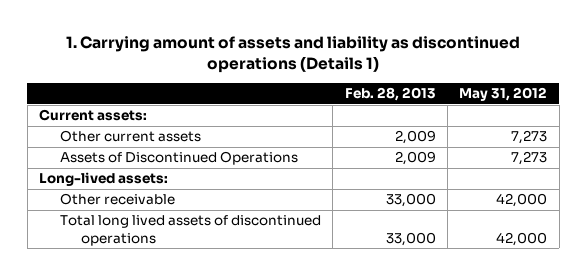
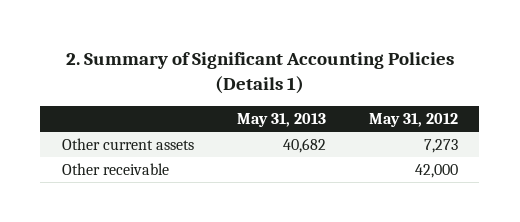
[66,36,521,74] 1. Carrying amount of assets and liability as discontinued operations (Details 1) -> [65,52,454,94] 2. Summary of Significant Accounting Policies (Details 1)
[344,87,436,102] Feb. 28, 2013 -> none
none -> [236,112,326,127] May 31, 2013
[39,109,148,122] Current assets: -> none
[60,151,299,166] Assets of Discontinued Operations -> none
[39,172,169,187] Long-lived assets: -> none
[60,215,322,246] Total long lived assets of discontinued operations -> none

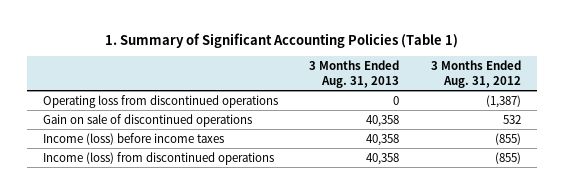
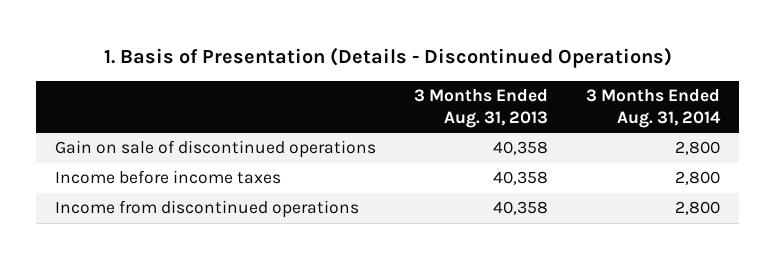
[104,32,458,48] 1. Summary of Significant Accounting Policies (Table 1) -> [103,47,672,69] 1. Basis of Presentation (Details - Discontinued Operations)
[430,59,521,88] 3 Months Ended Aug. 31, 2012 -> none
none -> [585,89,721,128] 3 Months Ended Aug. 31, 2014
[42,94,278,108] Operating loss from discontinued operations -> none
[42,132,224,145] Income (loss) before income taxes -> [55,170,282,185] Income before income taxes
[42,151,274,165] Income (loss) from discontinued operations -> [55,200,360,219] Income from discontinued operations

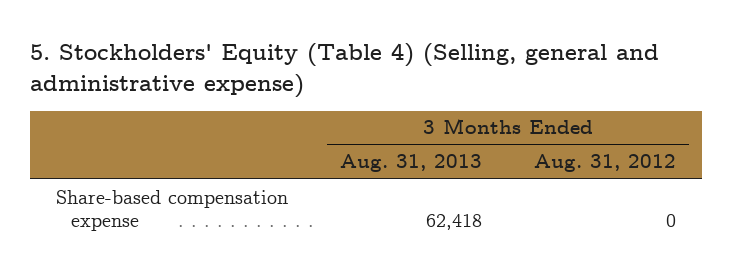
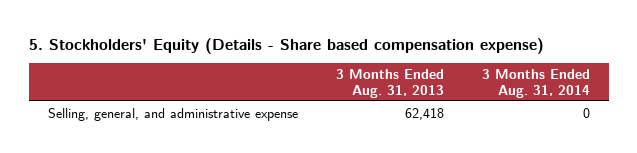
[29,43,659,98] 5. Stockholders' Equity (Table 4) (Selling, general and administrative expense) -> [28,37,544,54] 5. Stockholders' Equity (Details - Share based compensation expense)
[534,154,677,173] Aug. 31, 2012 -> none
none -> [481,68,590,98] 3 Months Ended Aug. 31, 2014
[55,189,288,232] Share-based compensation expense -> [47,107,298,121] Selling, general, and administrative expense

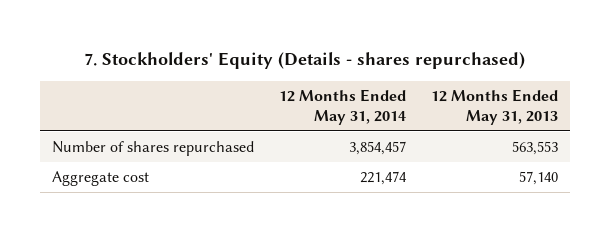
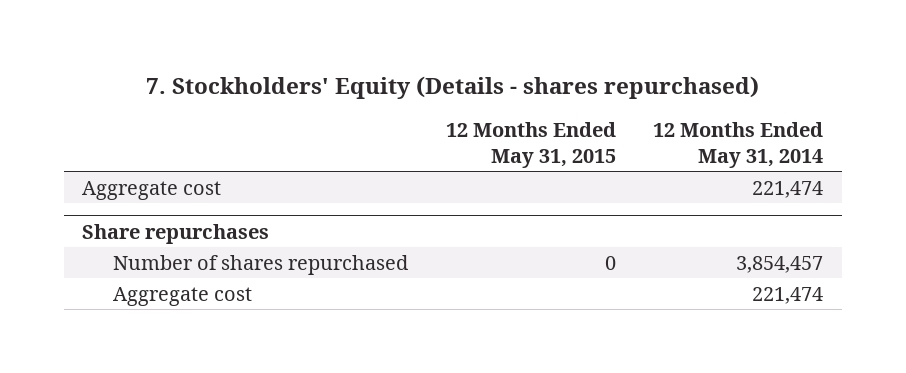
[430,88,558,126] 12 Months Ended May 31, 2013 -> none
none -> [445,121,616,168] 12 Months Ended May 31, 2015
none -> [82,180,222,200] Aggregate cost
none -> [82,223,270,244] Share repurchases

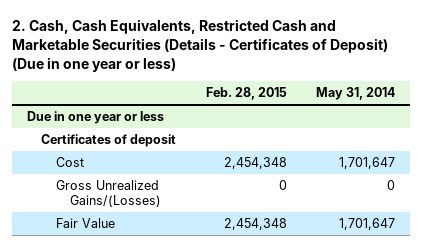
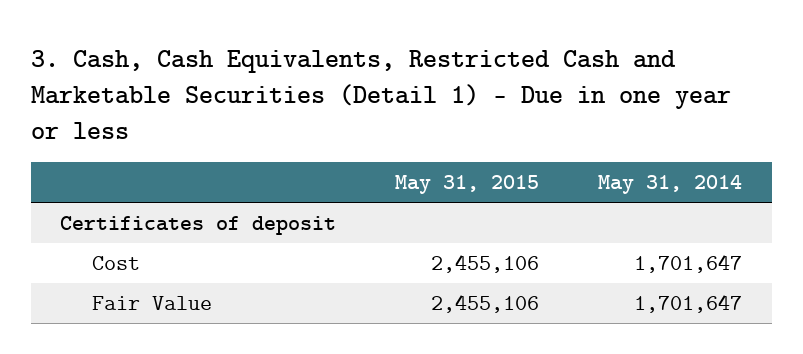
[11,18,388,72] 2. Cash, Cash Equivalents, Restricted Cash and Marketable Securities (Details - Certificates of Deposit) (Due in one year or less) -> [31,49,732,139] 3. Cash, Cash Equivalents, Restricted Cash and Marketable Securities (Detail 1) - Due in one year or less
[205,87,287,101] Feb. 28, 2015 -> none
none -> [395,175,540,195] May 31, 2015
[26,111,164,125] Due in one year or less -> none
[55,180,162,207] Gross Unrealized Gains/(Losses) -> none

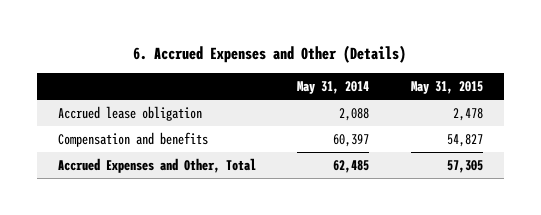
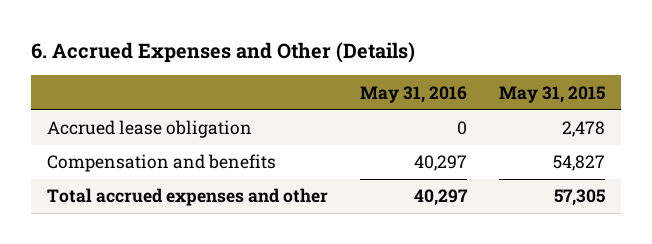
[297,80,370,94] May 31, 2014 -> none
none -> [360,85,468,103] May 31, 2016
[57,157,256,173] Accrued Expenses and Other, Total -> [47,188,329,207] Total accrued expenses and other

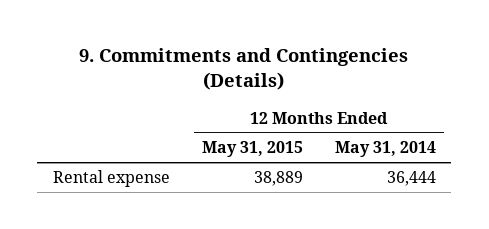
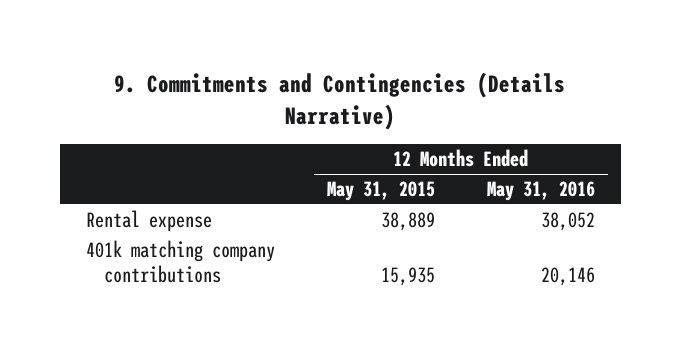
[79,48,409,91] 9. Commitments and Contingencies (Details) -> [114,71,566,130] 9. Commitments and Contingencies (Details Narrative)
[334,141,436,158] May 31, 2014 -> none
none -> [486,181,595,202] May 31, 2016
none -> [86,240,276,283] 401k matching company contributions

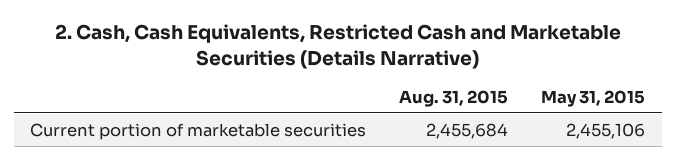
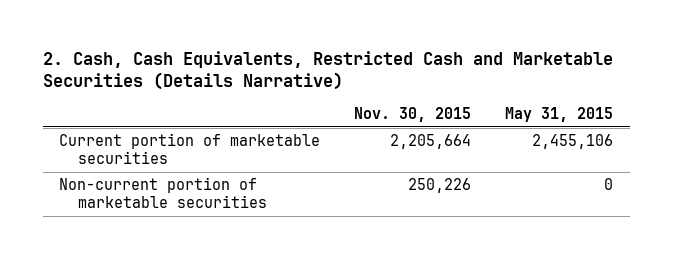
[399,89,509,107] Aug. 31, 2015 -> none
none -> [354,107,472,123] Nov. 30, 2015
none -> [59,176,268,209] Non-current portion of marketable securities

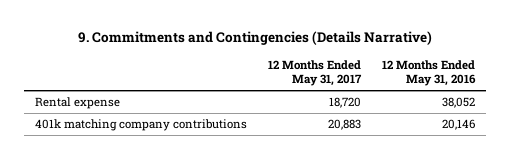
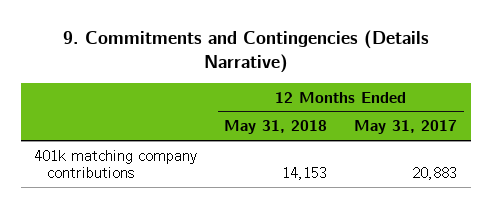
[382,60,477,87] 12 Months Ended May 31, 2016 -> none
none -> [224,120,328,135] May 31, 2018
[34,97,120,110] Rental expense -> none

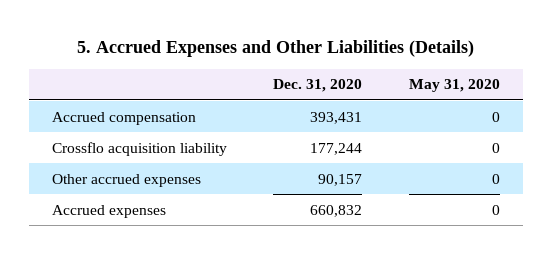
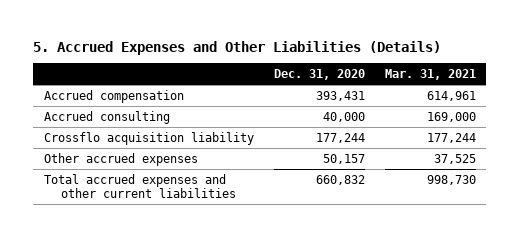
[408,79,500,93] May 31, 2020 -> none
none -> [385,69,477,81] Mar. 31, 2021
none -> [43,110,170,124] Accrued consulting
[318,173,363,186] 90,157 -> [322,153,365,164] 50,157
[51,204,166,218] Accrued expenses -> [43,173,236,198] Total accrued expenses and other current liabilities

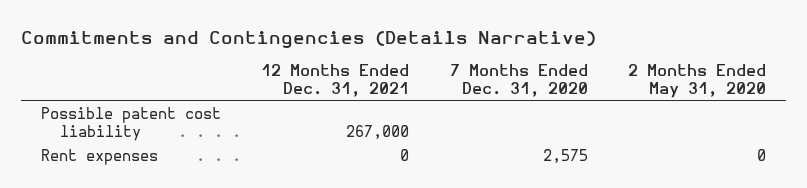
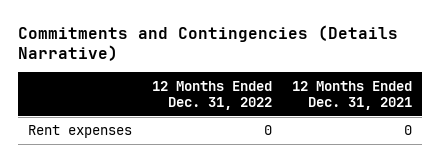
[449,64,588,98] 7 Months Ended Dec. 31, 2020 -> none
[627,64,766,99] 2 Months Ended May 31, 2020 -> none
none -> [151,80,272,111] 12 Months Ended Dec. 31, 2022
[41,107,222,142] Possible patent cost liability -> none

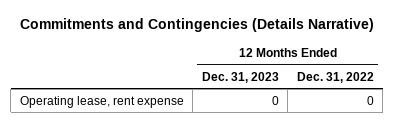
[291,80,412,111] 12 Months Ended Dec. 31, 2021 -> none
none -> [201,71,279,83] Dec. 31, 2023
[27,125,132,139] Rent expenses -> [19,95,184,108] Operating lease, rent expense

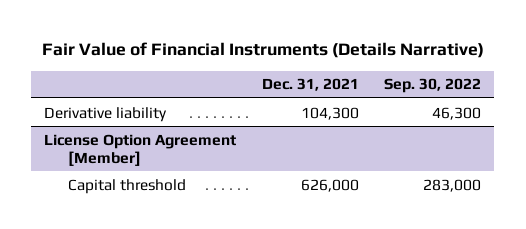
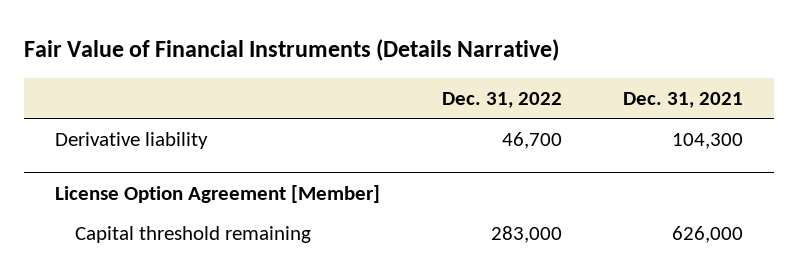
[384,78,482,94] Sep. 30, 2022 -> none
none -> [441,91,562,108] Dec. 31, 2022
[68,178,187,194] Capital threshold -> [74,225,311,243] Capital threshold remaining

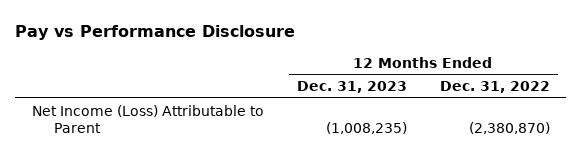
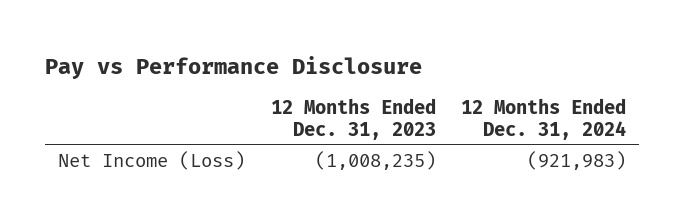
[439,81,550,94] Dec. 31, 2022 -> none
none -> [461,97,627,140] 12 Months Ended Dec. 31, 2024
[31,104,264,133] Net Income (Loss) Attributable to Parent -> [57,150,245,170] Net Income (Loss)

